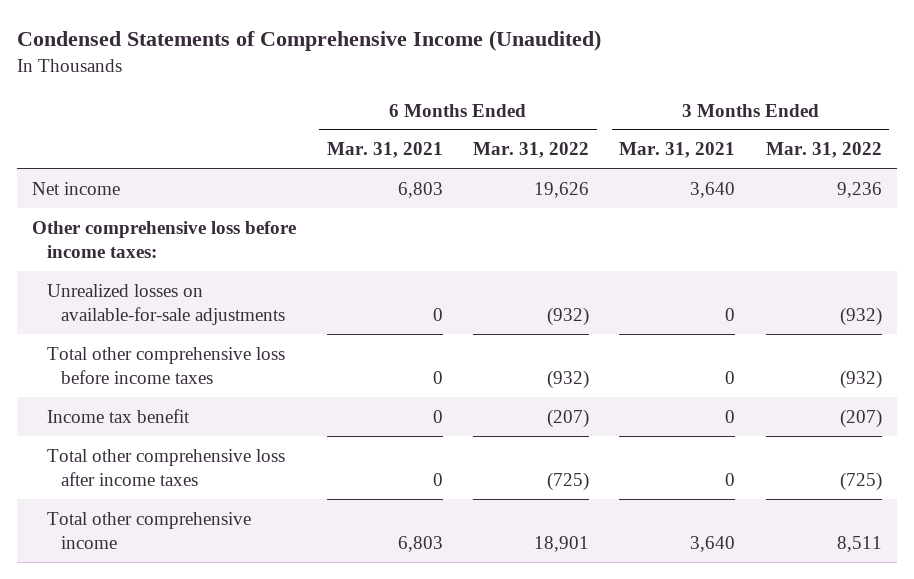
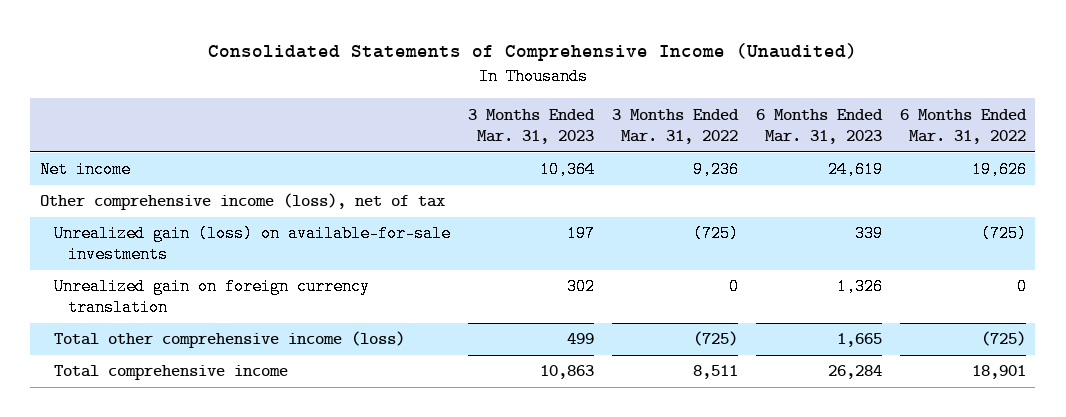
[16,30,601,52] Condensed Statements of Comprehensive Income (Unaudited) -> [207,43,857,62] Consolidated Statements of Comprehensive Income (Unaudited)
[326,142,443,159] Mar. 31, 2021 -> none
[619,142,736,159] Mar. 31, 2021 -> none
none -> [468,108,596,144] 3 Months Ended Mar. 31, 2023
none -> [756,108,884,144] 6 Months Ended Mar. 31, 2023
[46,346,285,385] Total other comprehensive loss before income taxes -> none
[46,408,190,423] Income tax benefit -> none
[32,220,297,259] Other comprehensive loss before income taxes: -> [39,193,445,211] Other comprehensive income (loss), net of tax
[46,283,286,326] Unrealized losses on available-for-sale adjustments -> [53,225,451,264] Unrealized gain (loss) on available-for-sale investments
[546,307,589,327] (932) -> [981,225,1028,243] (725)
[839,307,882,327] (932) -> [693,225,740,243] (725)
none -> [53,278,370,317] Unrealized gain on foreign currency translation
[46,448,285,487] Total other comprehensive loss after income taxes -> [53,331,405,349] Total other comprehensive income (loss)
[46,511,251,550] Total other comprehensive income -> [53,365,288,381] Total comprehensive income

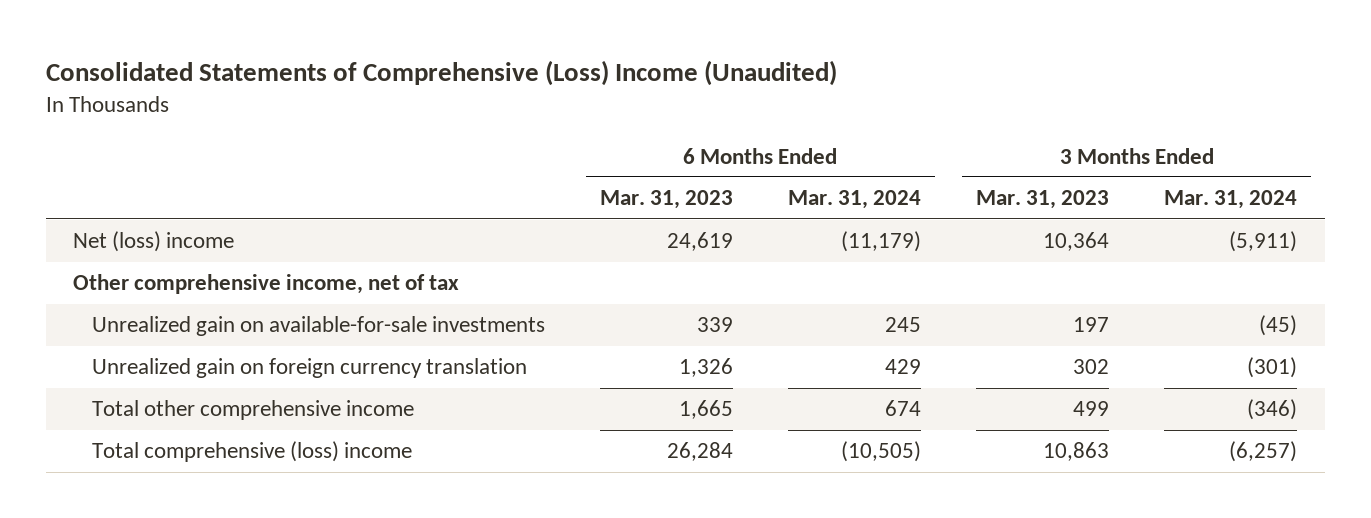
[207,43,857,62] Consolidated Statements of Comprehensive Income (Unaudited) -> [45,60,837,87] Consolidated Statements of Comprehensive (Loss) Income (Unaudited)
[612,108,740,144] 3 Months Ended Mar. 31, 2022 -> none
[900,108,1028,144] 6 Months Ended Mar. 31, 2022 -> none
none -> [788,190,922,210] Mar. 31, 2024
none -> [1164,190,1298,210] Mar. 31, 2024
[39,161,131,179] Net income -> [73,231,235,253] Net (loss) income
[39,193,445,211] Other comprehensive income (loss), net of tax -> [73,274,460,295] Other comprehensive income, net of tax
[53,225,451,264] Unrealized gain (loss) on available-for-sale investments -> [91,316,545,337] Unrealized gain on available-for-sale investments
[53,331,405,349] Total other comprehensive income (loss) -> [91,400,414,421] Total other comprehensive income
[53,365,288,381] Total comprehensive income -> [91,441,412,463] Total comprehensive (loss) income

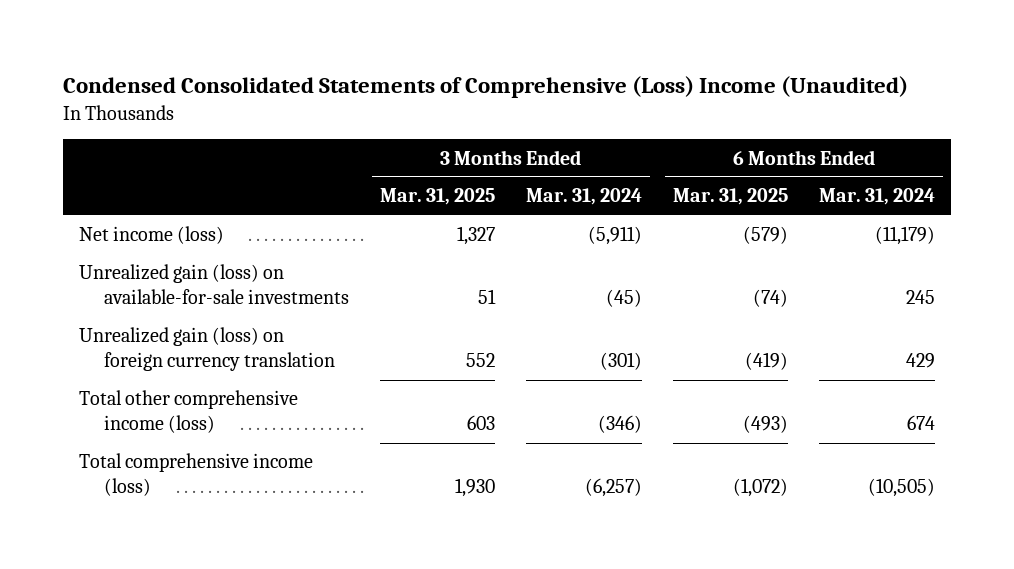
[45,60,837,87] Consolidated Statements of Comprehensive (Loss) Income (Unaudited) -> [63,76,909,99] Condensed Consolidated Statements of Comprehensive (Loss) Income (Unaudited)
[599,190,733,210] Mar. 31, 2023 -> none
[976,190,1110,210] Mar. 31, 2023 -> none
none -> [379,188,495,206] Mar. 31, 2025
none -> [673,188,789,206] Mar. 31, 2025
[73,274,460,295] Other comprehensive income, net of tax -> none
[73,231,235,253] Net (loss) income -> [78,226,224,245] Net income (loss)
[91,316,545,337] Unrealized gain on available-for-sale investments -> [78,264,349,305] Unrealized gain (loss) on available-for-sale investments
[91,358,527,379] Unrealized gain on foreign currency translation -> [78,327,335,372] Unrealized gain (loss) on foreign currency translation
[91,400,414,421] Total other comprehensive income -> [78,390,298,434] Total other comprehensive income (loss)
[91,441,412,463] Total comprehensive (loss) income -> [78,453,313,497] Total comprehensive income (loss)

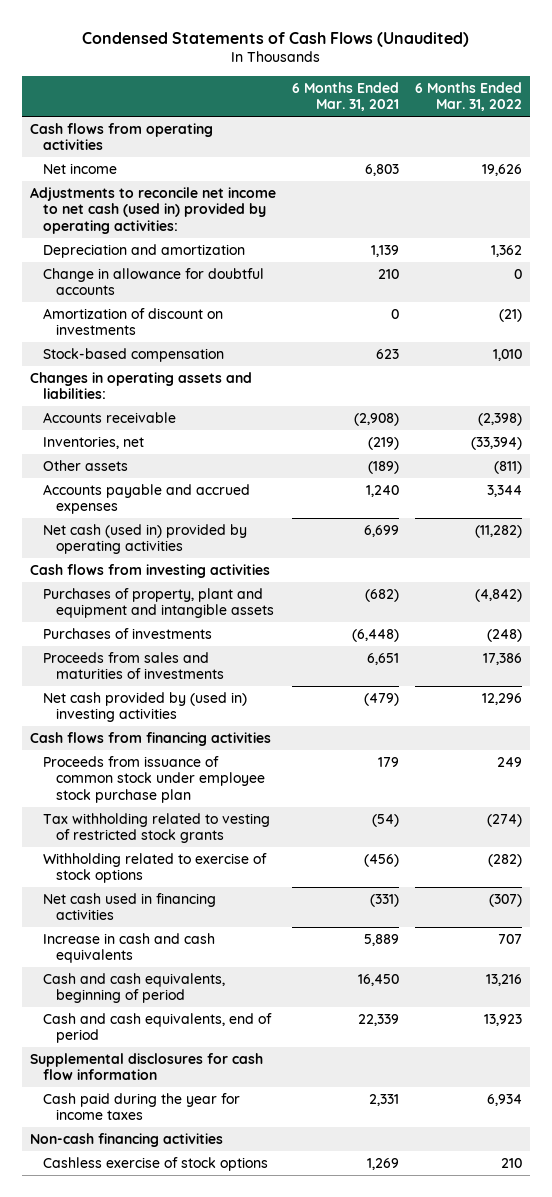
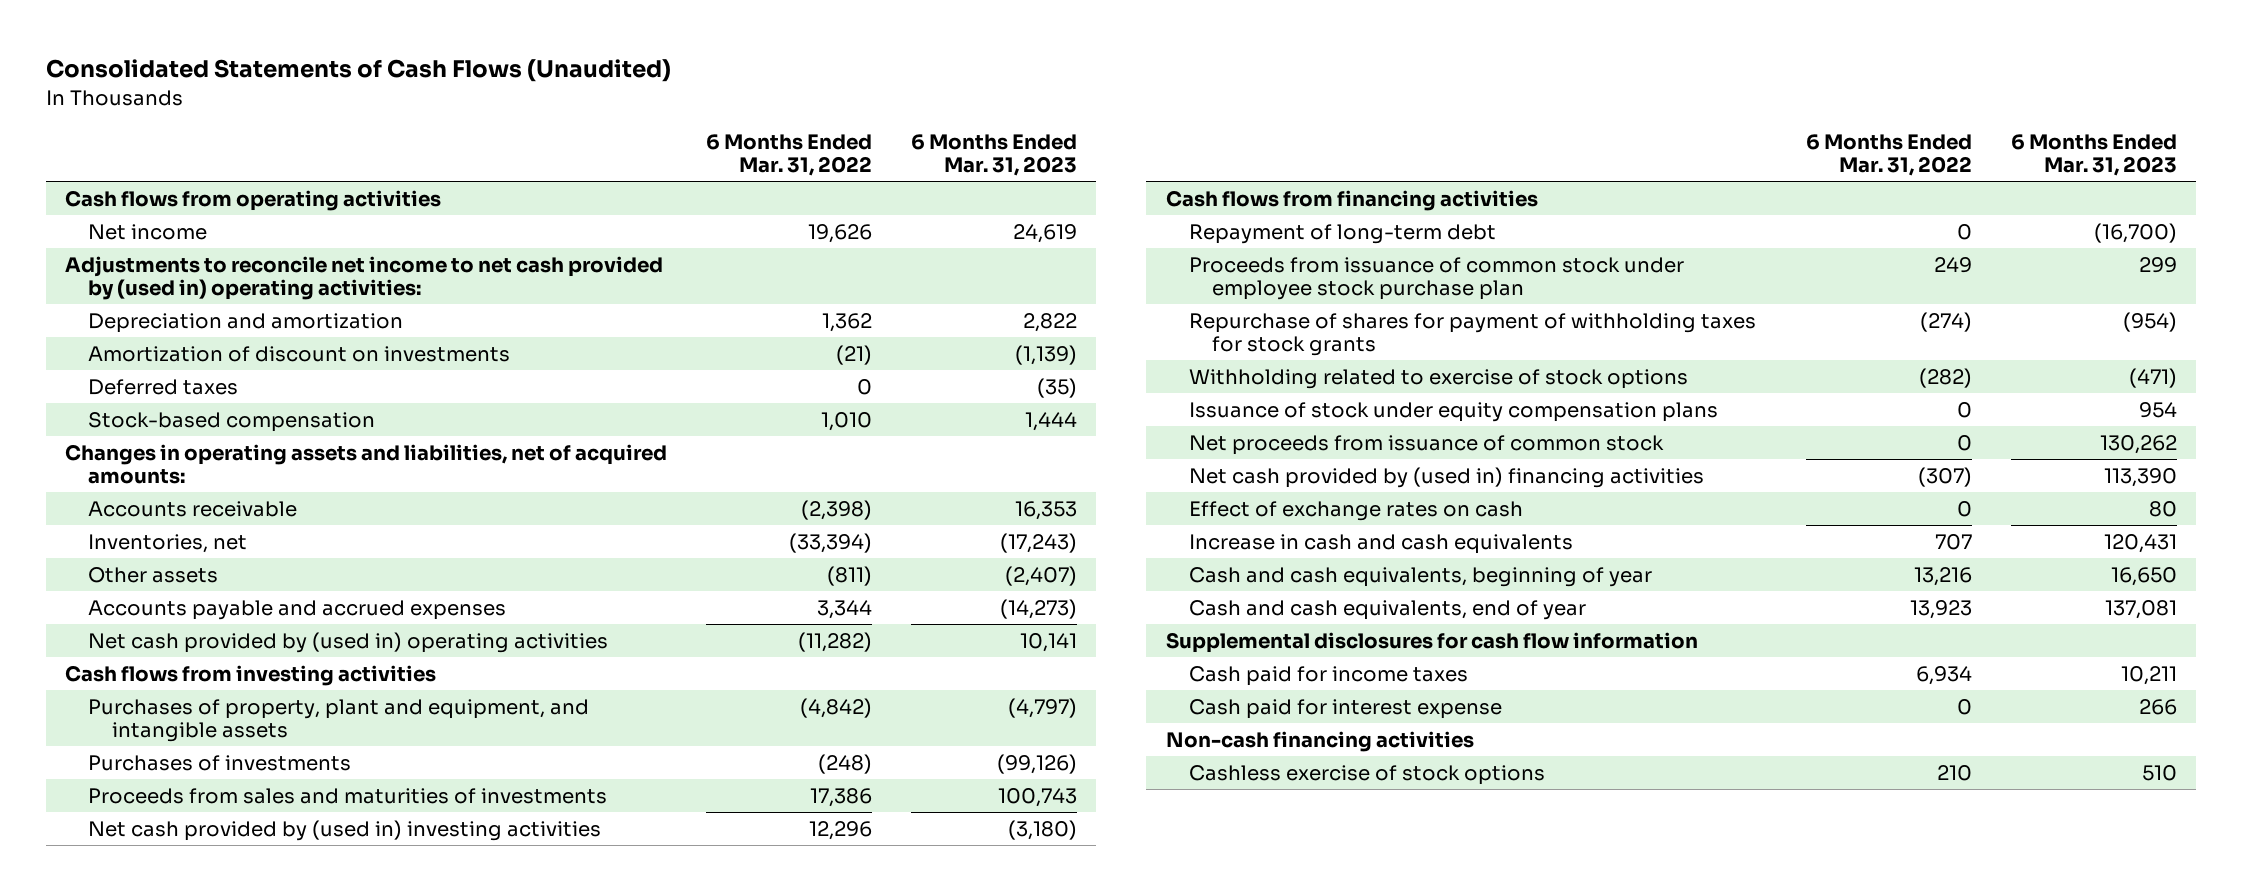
[82,31,470,47] Condensed Statements of Cash Flows (Unaudited) -> [46,59,672,83] Consolidated Statements of Cash Flows (Unaudited)
[292,81,400,112] 6 Months Ended Mar. 31, 2021 -> none
none -> [910,133,1077,177] 6 Months Ended Mar. 31, 2023
[30,186,277,234] Adjustments to reconcile net income to net cash (used in) provided by operating activities: -> [65,255,664,301] Adjustments to reconcile net income to net cash provided by (used in) operating activities:
[43,267,265,296] Change in allowance for doubtful accounts -> none
none -> [88,378,239,395] Deferred taxes
[30,371,253,400] Changes in operating assets and liabilities: -> [65,443,668,485] Changes in operating assets and liabilities, net of acquired amounts:
[43,523,248,555] Net cash (used in) provided by operating activities -> [88,631,609,653] Net cash provided by (used in) operating activities
[43,587,274,619] Purchases of property, plant and equipment and intangible assets -> [88,698,590,743] Purchases of property, plant and equipment, and intangible assets
none -> [1188,223,1496,244] Repayment of long-term debt
[43,812,271,844] Tax withholding related to vesting of restricted stock grants -> [1188,312,1756,357] Repurchase of shares for payment of withholding taxes for stock grants
none -> [1188,401,1718,422] Issuance of stock under equity compensation plans
none -> [1188,434,1664,455] Net proceeds from issuance of common stock
[43,892,217,921] Net cash used in financing activities -> [1188,466,1704,488] Net cash provided by (used in) financing activities
none -> [1188,500,1523,521] Effect of exchange rates on cash
[43,972,226,1004] Cash and cash equivalents, beginning of period -> [1188,566,1652,587] Cash and cash equivalents, beginning of year
[43,1012,273,1044] Cash and cash equivalents, end of period -> [1188,599,1586,620] Cash and cash equivalents, end of year
[43,1092,241,1121] Cash paid during the year for income taxes -> [1188,665,1468,686] Cash paid for income taxes
none -> [1188,698,1502,719] Cash paid for interest expense

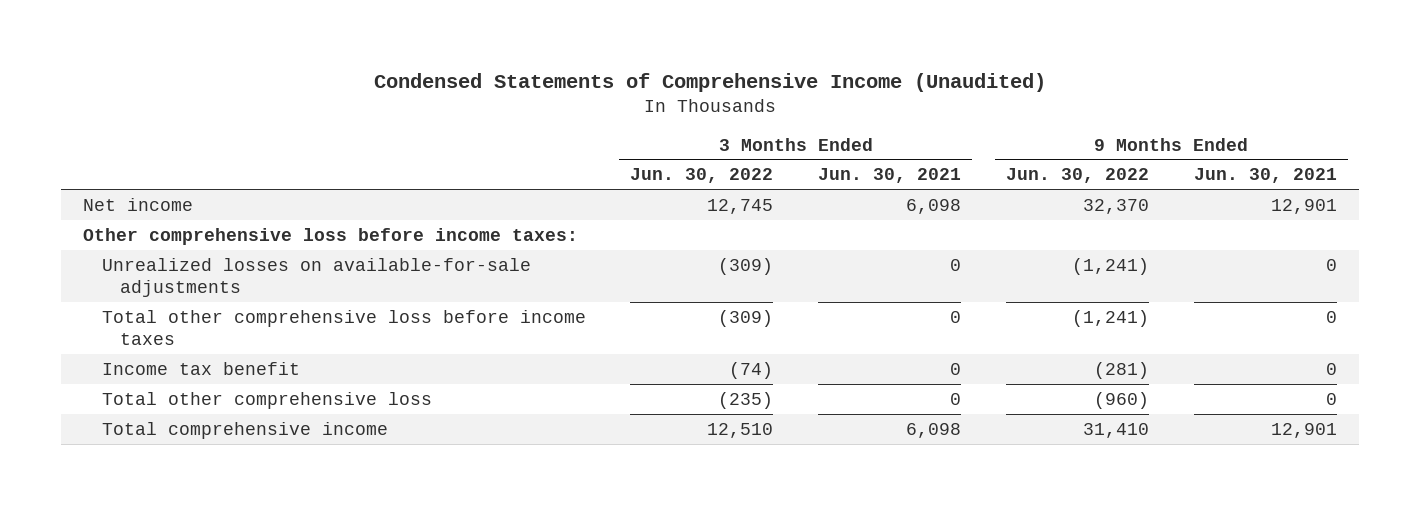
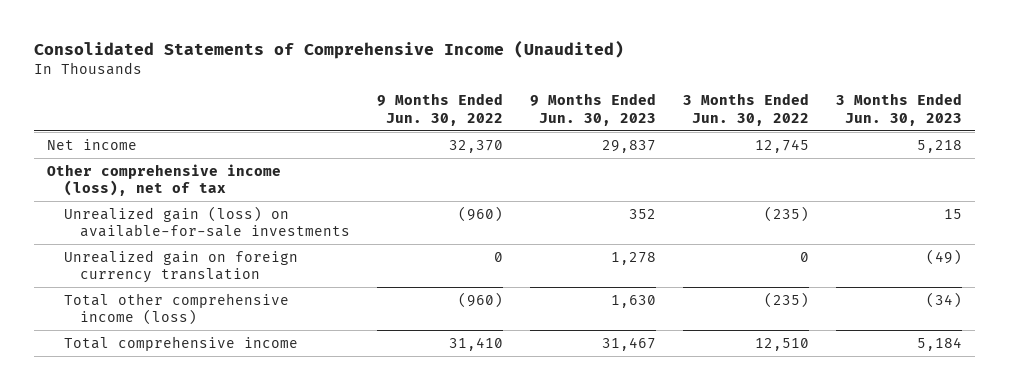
[373,73,1046,93] Condensed Statements of Comprehensive Income (Unaudited) -> [33,40,624,60] Consolidated Statements of Comprehensive Income (Unaudited)
[818,168,962,184] Jun. 30, 2021 -> none
[1193,168,1337,184] Jun. 30, 2021 -> none
none -> [529,93,656,126] 9 Months Ended Jun. 30, 2023
none -> [835,93,962,126] 3 Months Ended Jun. 30, 2023
[101,309,586,346] Total other comprehensive loss before income taxes -> none
[101,361,300,375] Income tax benefit -> none
[83,227,579,245] Other comprehensive loss before income taxes: -> [47,163,282,197] Other comprehensive income (loss), net of tax
[101,257,531,298] Unrealized losses on available-for-sale adjustments -> [63,205,351,238] Unrealized gain (loss) on available-for-sale investments
[718,257,774,275] (309) -> [763,205,809,222] (235)
[1072,257,1150,275] (1,241) -> [457,205,503,222] (960)
none -> [63,249,298,284] Unrealized gain on foreign currency translation
[101,391,432,409] Total other comprehensive loss -> [63,292,289,326] Total other comprehensive income (loss)

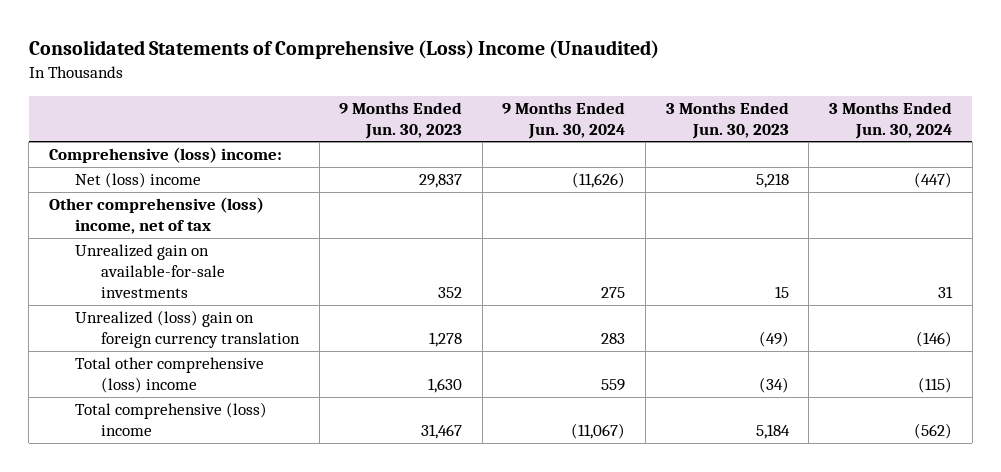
[33,40,624,60] Consolidated Statements of Comprehensive Income (Unaudited) -> [28,40,659,60] Consolidated Statements of Comprehensive (Loss) Income (Unaudited)
[376,93,503,126] 9 Months Ended Jun. 30, 2022 -> none
[682,93,809,126] 3 Months Ended Jun. 30, 2022 -> none
none -> [502,101,626,139] 9 Months Ended Jun. 30, 2024
none -> [828,101,952,139] 3 Months Ended Jun. 30, 2024
none -> [48,147,282,164] Comprehensive (loss) income:
[47,138,138,150] Net income -> [74,172,201,189] Net (loss) income
[47,163,282,197] Other comprehensive income (loss), net of tax -> [48,197,264,235] Other comprehensive (loss) income, net of tax
[63,205,351,238] Unrealized gain (loss) on available-for-sale investments -> [74,244,225,298] Unrealized gain on available-for-sale investments
[63,249,298,284] Unrealized gain on foreign currency translation -> [74,310,300,349] Unrealized (loss) gain on foreign currency translation
[63,292,289,326] Total other comprehensive income (loss) -> [74,357,264,394] Total other comprehensive (loss) income
[63,335,298,351] Total comprehensive income -> [74,402,267,437] Total comprehensive (loss) income

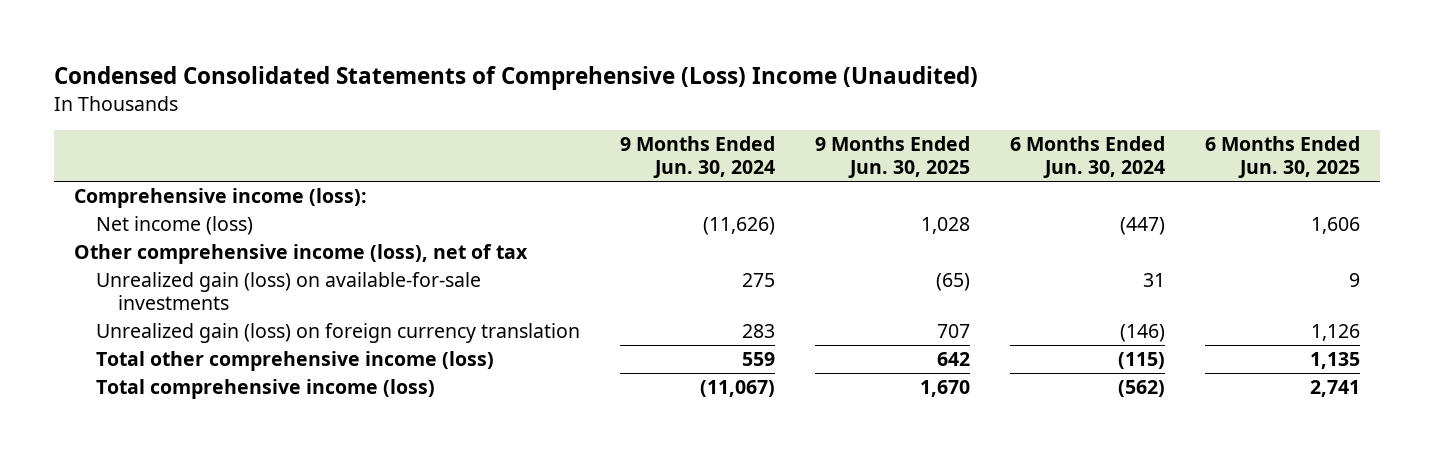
[28,40,659,60] Consolidated Statements of Comprehensive (Loss) Income (Unaudited) -> [53,66,978,91] Condensed Consolidated Statements of Comprehensive (Loss) Income (Unaudited)
[339,101,463,139] 9 Months Ended Jun. 30, 2023 -> none
[665,101,789,139] 3 Months Ended Jun. 30, 2023 -> none
[828,101,952,139] 3 Months Ended Jun. 30, 2024 -> none
none -> [815,136,971,179] 9 Months Ended Jun. 30, 2025
none -> [1010,136,1166,179] 6 Months Ended Jun. 30, 2024
none -> [1205,136,1361,179] 6 Months Ended Jun. 30, 2025
[48,147,282,164] Comprehensive (loss) income: -> [73,188,367,209] Comprehensive income (loss):
[74,172,201,189] Net (loss) income -> [95,216,253,236] Net income (loss)
[48,197,264,235] Other comprehensive (loss) income, net of tax -> [73,244,528,265] Other comprehensive income (loss), net of tax
[74,244,225,298] Unrealized gain on available-for-sale investments -> [95,272,481,311] Unrealized gain (loss) on available-for-sale investments
[74,310,300,349] Unrealized (loss) gain on foreign currency translation -> [95,323,580,344] Unrealized gain (loss) on foreign currency translation
[74,357,264,394] Total other comprehensive (loss) income -> [95,351,494,372] Total other comprehensive income (loss)
[74,402,267,437] Total comprehensive (loss) income -> [95,379,435,400] Total comprehensive income (loss)

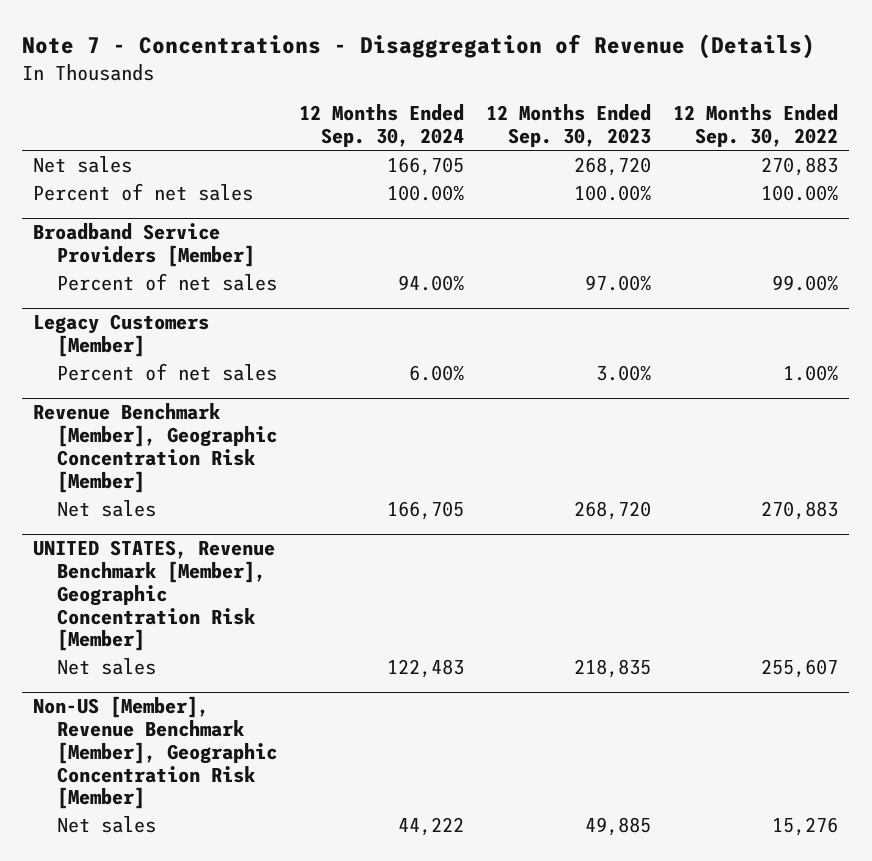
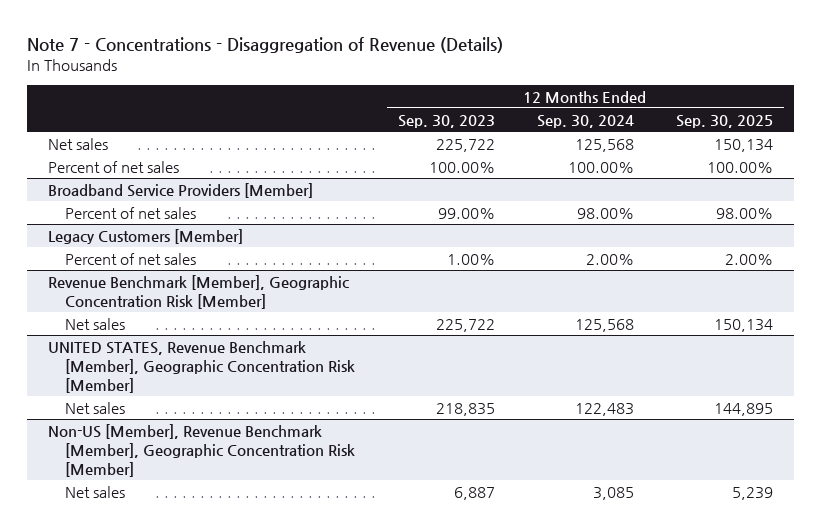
[673,104,839,148] 12 Months Ended Sep. 30, 2022 -> none
none -> [676,114,774,128] Sep. 30, 2025
[387,156,465,176] 166,705 -> [574,138,634,152] 125,568
[574,156,652,176] 268,720 -> [435,138,495,152] 225,722
[398,274,465,291] 94.00% -> [576,207,634,219] 98.00%
[585,274,652,291] 97.00% -> [437,207,495,219] 99.00%
[409,364,465,381] 6.00% -> [585,253,634,265] 2.00%
[596,364,652,381] 3.00% -> [446,253,495,265] 1.00%
[387,500,465,520] 166,705 -> [574,318,634,332] 125,568
[574,500,652,520] 268,720 -> [435,318,495,332] 225,722
[398,816,465,836] 44,222 -> [592,486,634,500] 3,085
[585,816,652,836] 49,885 -> [453,486,495,500] 6,887

